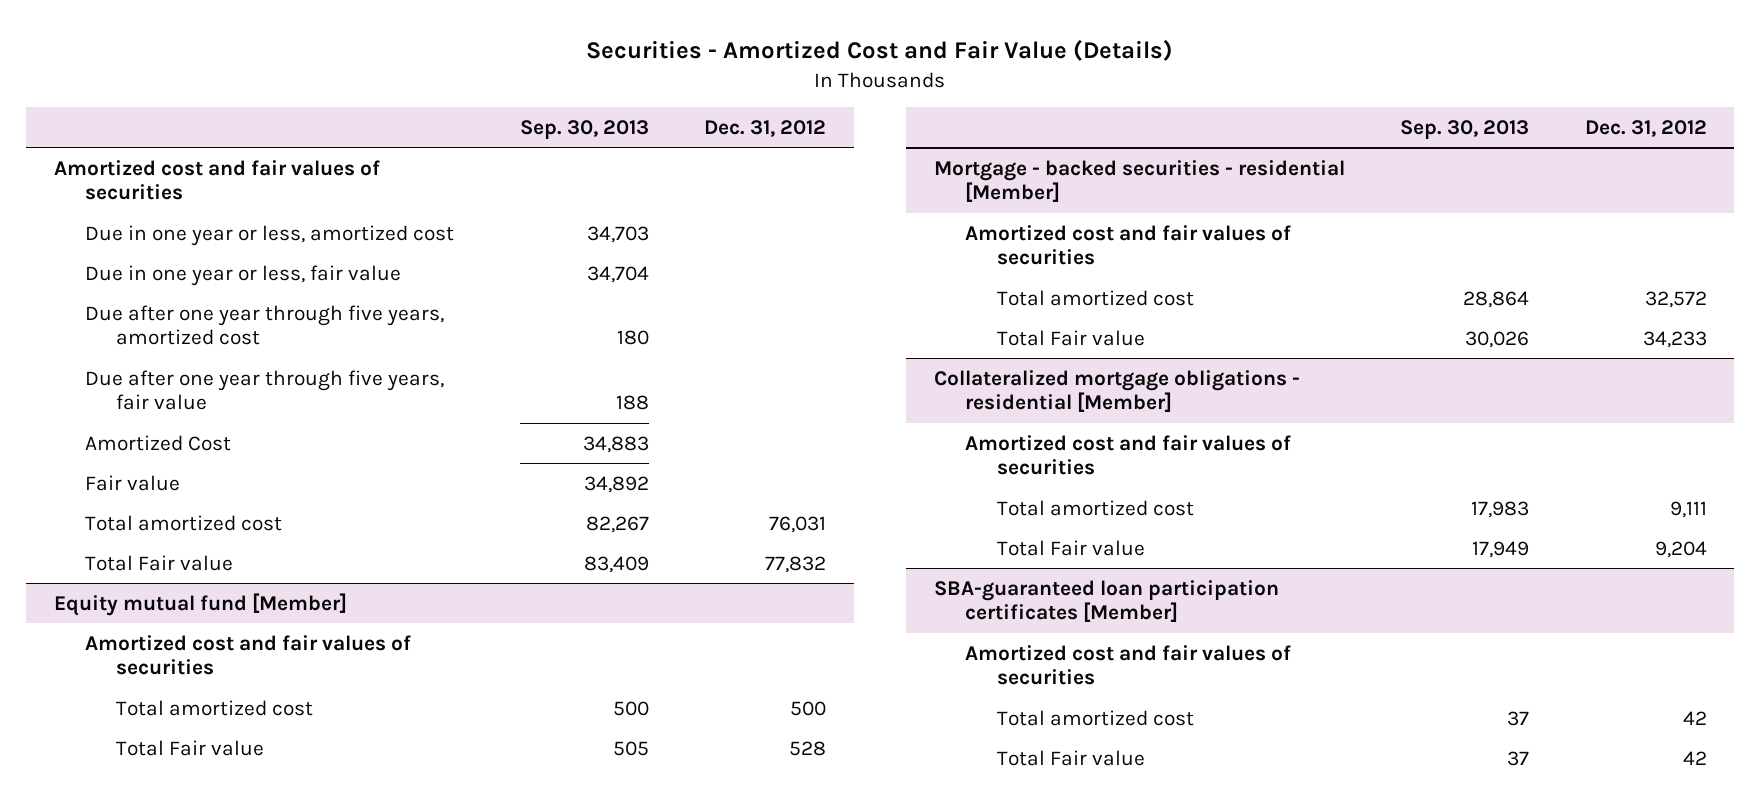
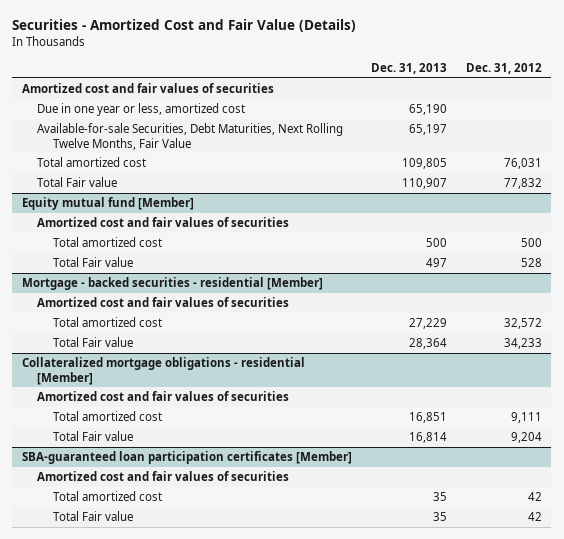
[520,120,650,140] Sep. 30, 2013 -> none
none -> [370,62,447,74] Dec. 31, 2013
[84,304,444,346] Due after one year through five years, amortized cost -> none
[84,369,444,411] Due after one year through five years, fair value -> none
[84,434,231,451] Amortized Cost -> none
[84,474,180,491] Fair value -> none
[84,264,401,286] Due in one year or less, fair value -> [37,123,344,150] Available-for-sale Securities, Debt Maturities, Next Rolling Twelve Months, Fair Value

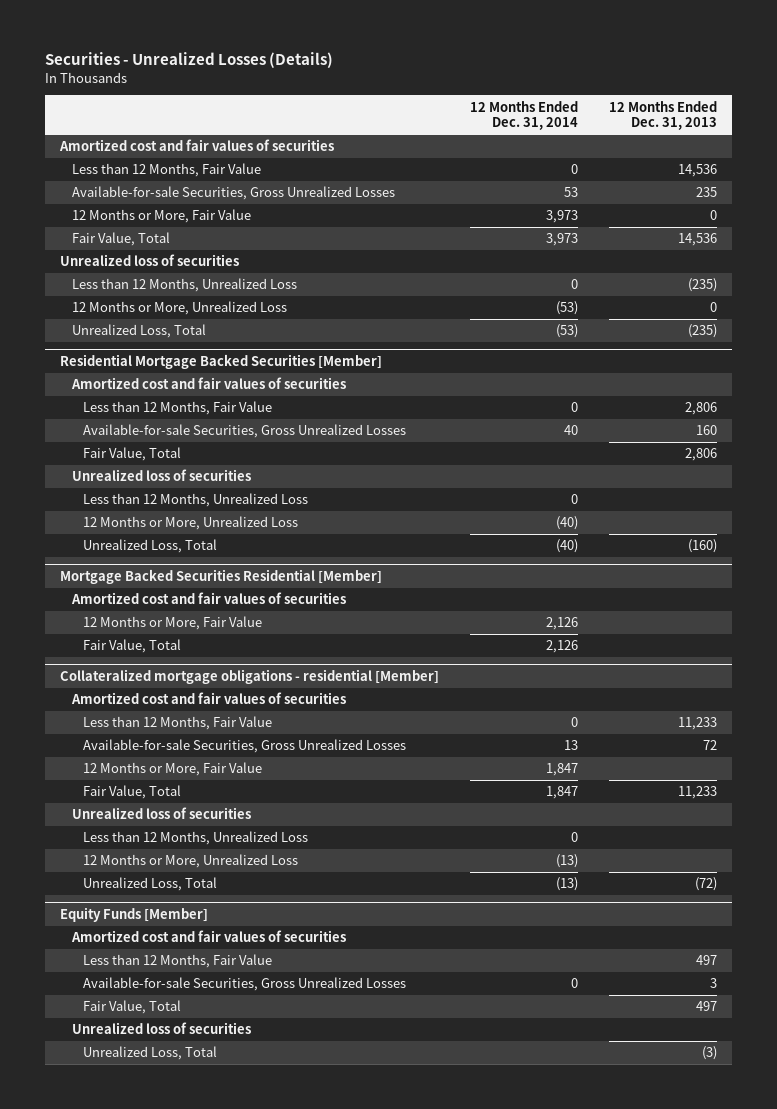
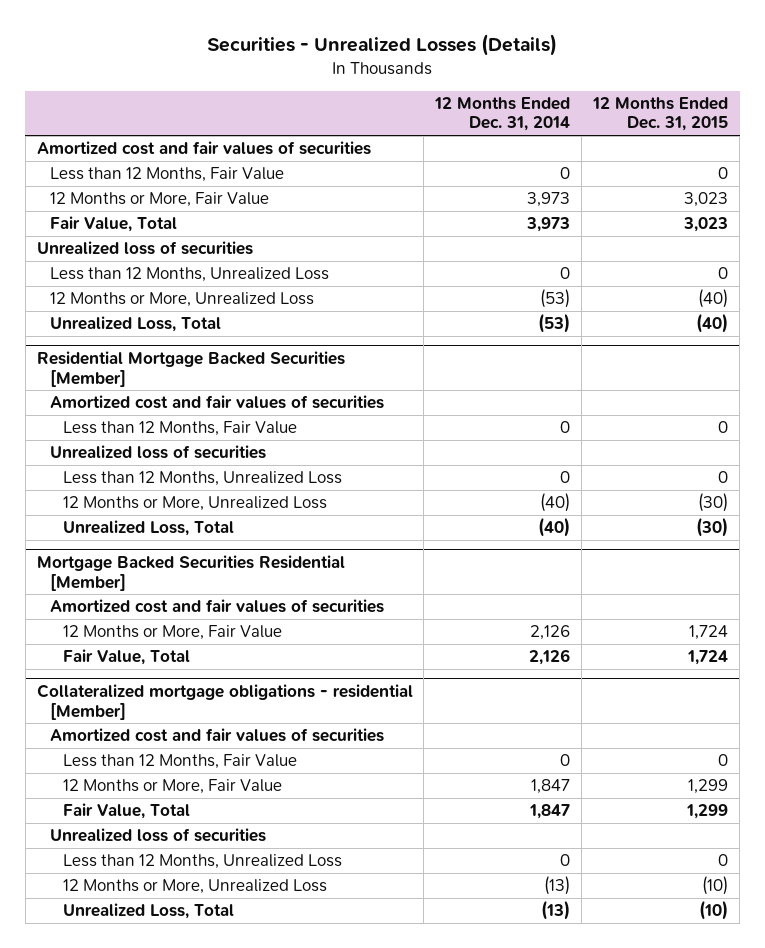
[608,100,717,131] 12 Months Ended Dec. 31, 2013 -> none
none -> [592,96,729,132] 12 Months Ended Dec. 31, 2015
[71,186,395,201] Available-for-sale Securities, Gross Unrealized Losses -> none
[82,424,406,439] Available-for-sale Securities, Gross Unrealized Losses -> none
[82,447,181,462] Fair Value, Total -> none
[82,739,406,754] Available-for-sale Securities, Gross Unrealized Losses -> none
[60,906,209,922] Equity Funds [Member] -> none
[70,930,346,943] Amortized cost and fair values of securities -> none
[82,954,272,969] Less than 12 Months, Fair Value -> none
[82,977,406,992] Available-for-sale Securities, Gross Unrealized Losses -> none
[82,1000,181,1015] Fair Value, Total -> none
[71,1022,251,1035] Unrealized loss of securities -> none
[82,1046,217,1061] Unrealized Loss, Total -> none

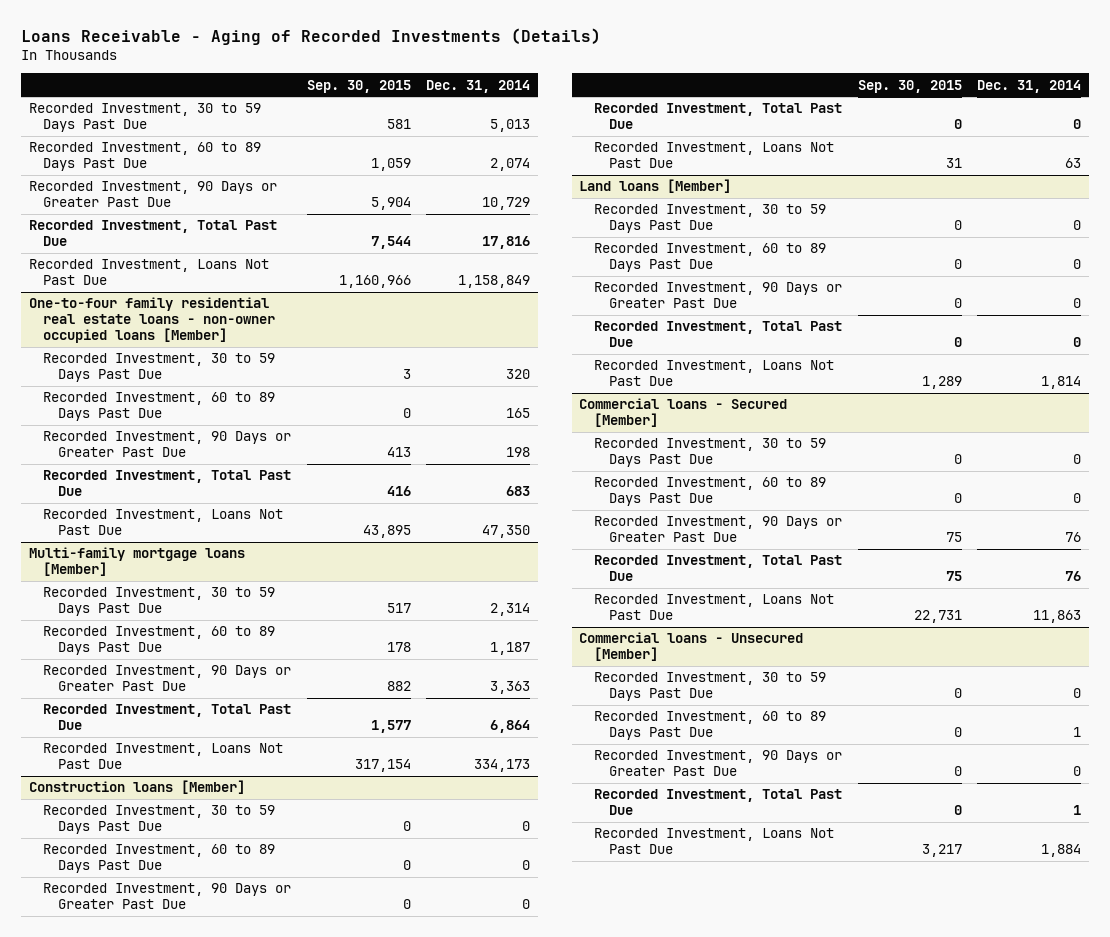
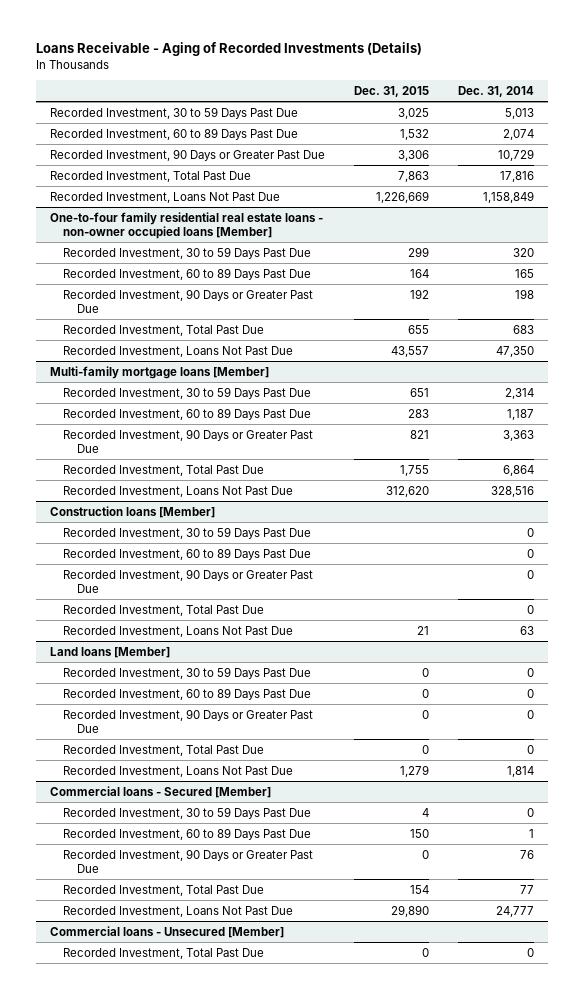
[306,79,411,93] Sep. 30, 2015 -> none
none -> [353,86,429,98] Dec. 31, 2015
[474,759,531,773] 334,173 -> [490,485,534,497] 328,516
[1073,493,1082,504] 0 -> [528,828,534,838] 1
[1065,571,1082,582] 76 -> [519,884,534,894] 77
[1033,610,1082,624] 11,863 -> [495,905,534,917] 24,777
[594,672,827,702] Recorded Investment, 30 to 59 Days Past Due -> none
[594,711,827,741] Recorded Investment, 60 to 89 Days Past Due -> none
[594,750,843,777] Recorded Investment, 90 Days or Greater Past Due -> none
[594,828,835,855] Recorded Investment, Loans Not Past Due -> none
[1073,805,1082,816] 1 -> [526,947,534,957] 0

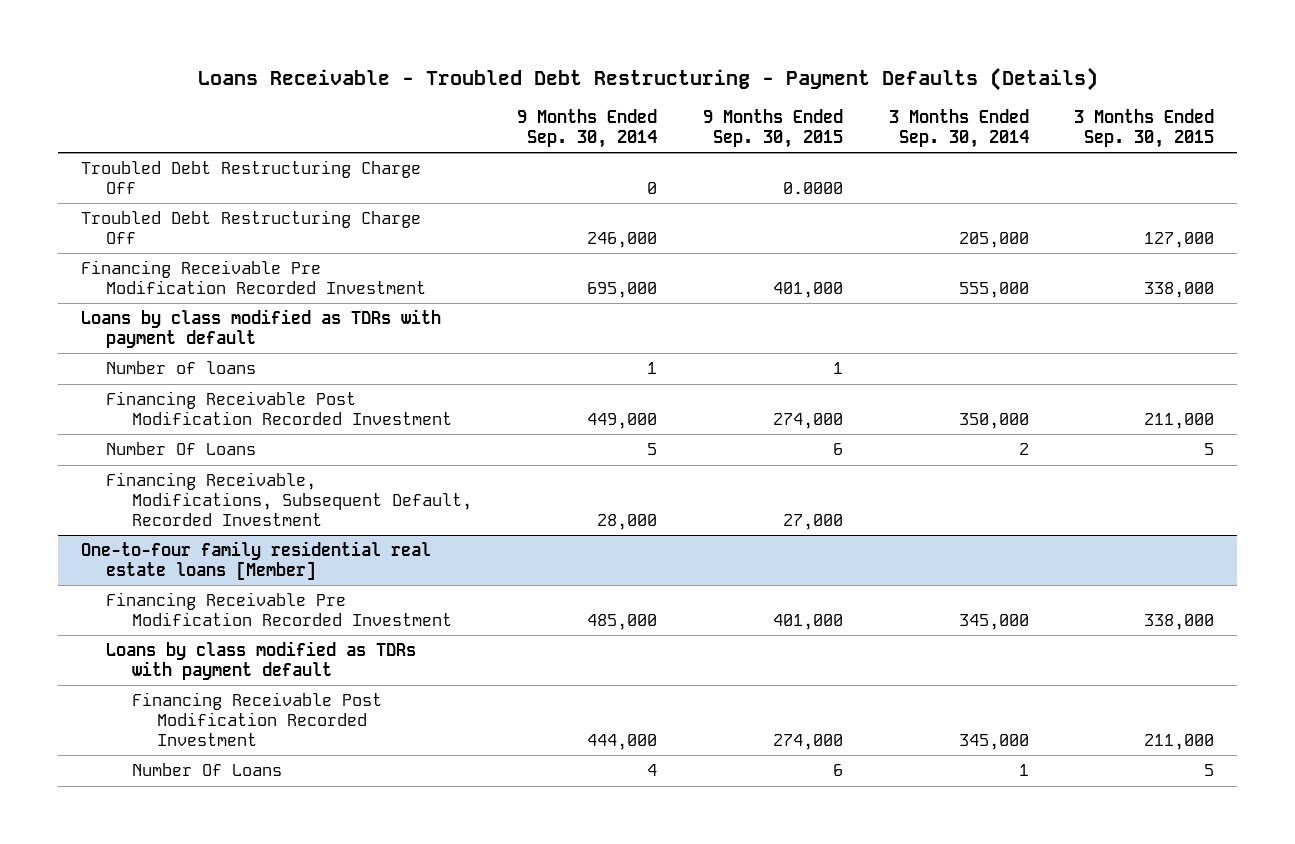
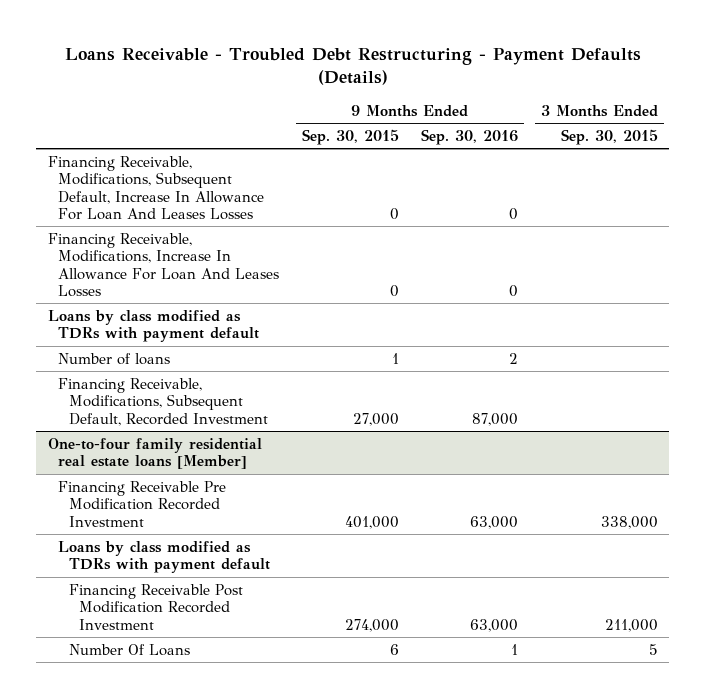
[517,109,658,148] 9 Months Ended Sep. 30, 2014 -> none
[888,109,1029,148] 3 Months Ended Sep. 30, 2014 -> none
none -> [421,128,519,145] Sep. 30, 2016
[80,160,421,195] Troubled Debt Restructuring Charge Off -> none
[80,210,421,245] Troubled Debt Restructuring Charge Off -> none
[80,260,427,295] Financing Receivable Pre Modification Recorded Investment -> none
none -> [47,155,265,221] Financing Receivable, Modifications, Subsequent Default, Increase In Allowance For Loan And Leases Losses
none -> [47,232,280,298] Financing Receivable, Modifications, Increase In Allowance For Loan And Leases Losses
[106,391,452,426] Financing Receivable Post Modification Recorded Investment -> none
[106,442,257,456] Number Of Loans -> none

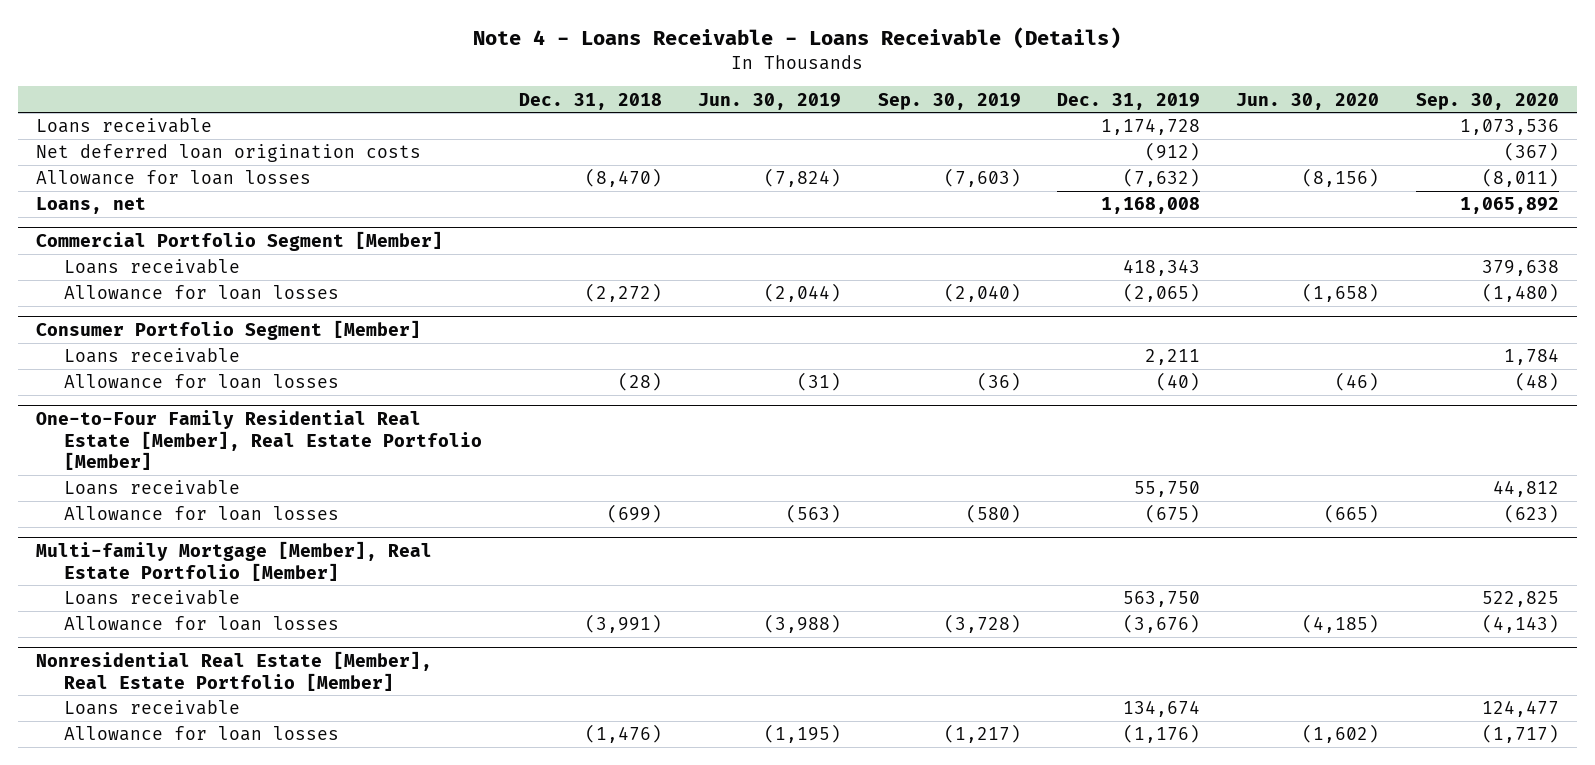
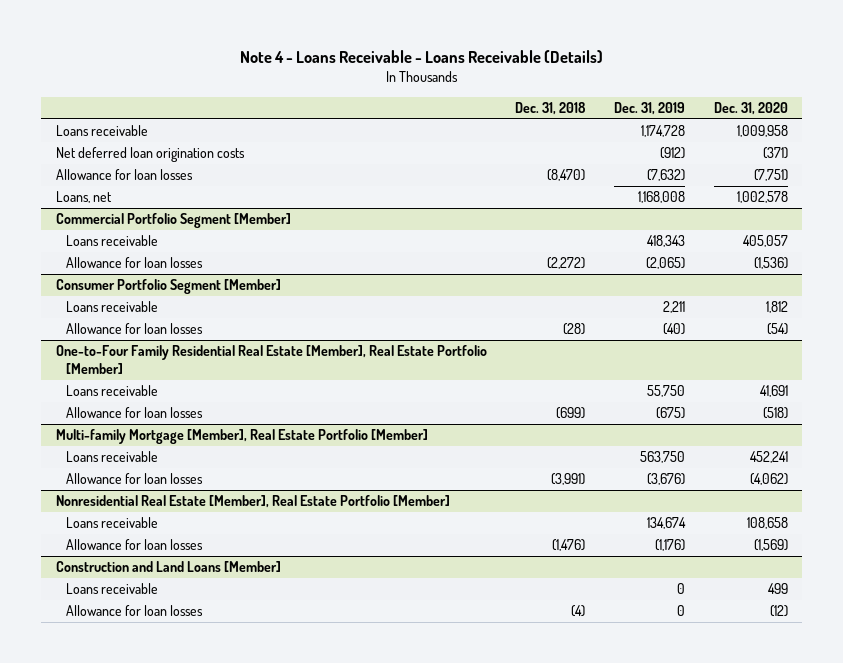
[698,92,842,110] Jun. 30, 2019 -> none
[877,92,1021,110] Sep. 30, 2019 -> none
[1236,92,1380,110] Jun. 30, 2020 -> none
[1415,92,1559,110] Sep. 30, 2020 -> none
none -> [713,101,788,115] Dec. 31, 2020
none -> [55,561,281,573] Construction and Land Loans [Member]
none -> [66,583,159,595] Loans receivable
none -> [66,605,204,617] Allowance for loan losses

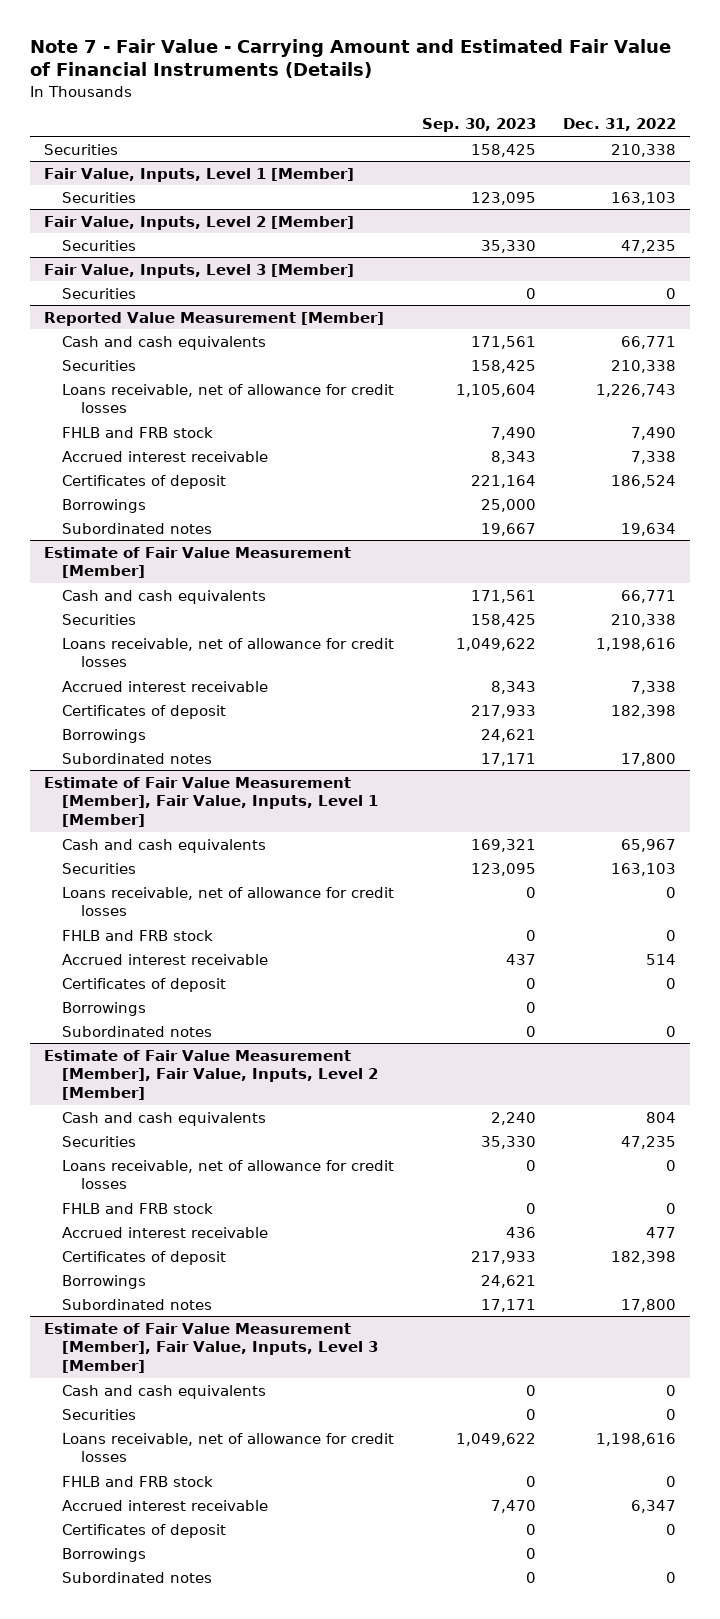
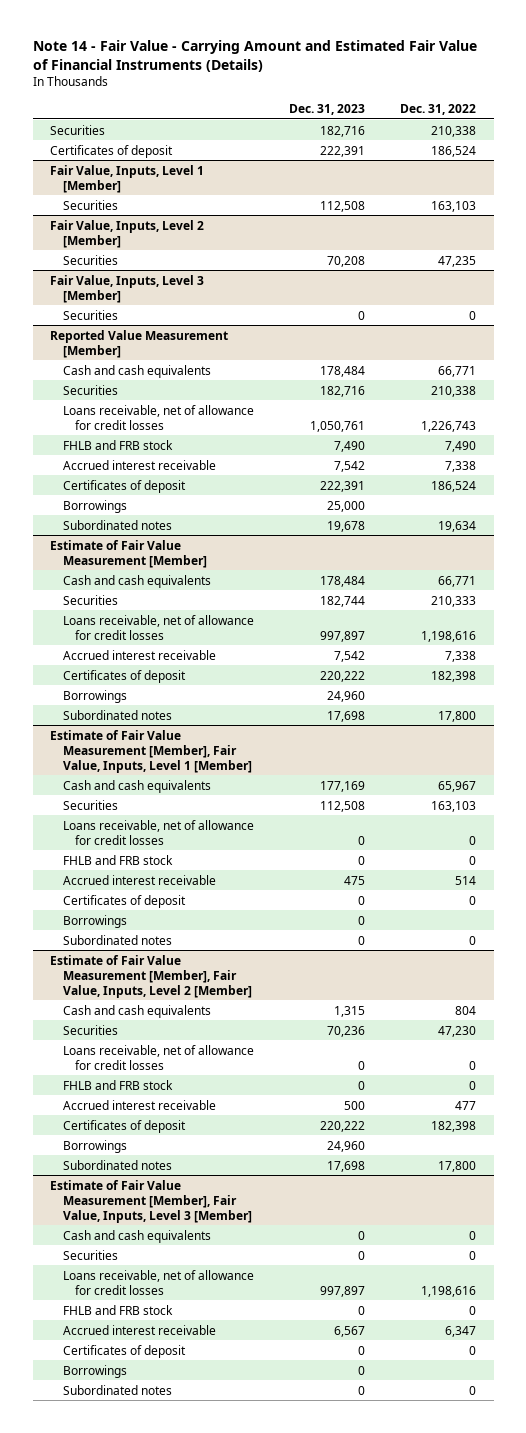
[29,39,671,79] Note 7 - Fair Value - Carrying Amount and Estimated Fair Value of Financial Instruments (Details) -> [32,40,477,72] Note 14 - Fair Value - Carrying Amount and Estimated Fair Value of Financial Instruments (Details)
[421,118,536,133] Sep. 30, 2023 -> none
none -> [288,103,365,115] Dec. 31, 2023
none -> [50,144,174,158] Certificates of deposit
[611,613,677,627] 210,338 -> [431,595,477,607] 210,333
[621,1135,677,1149] 47,235 -> [438,1025,477,1037] 47,230

